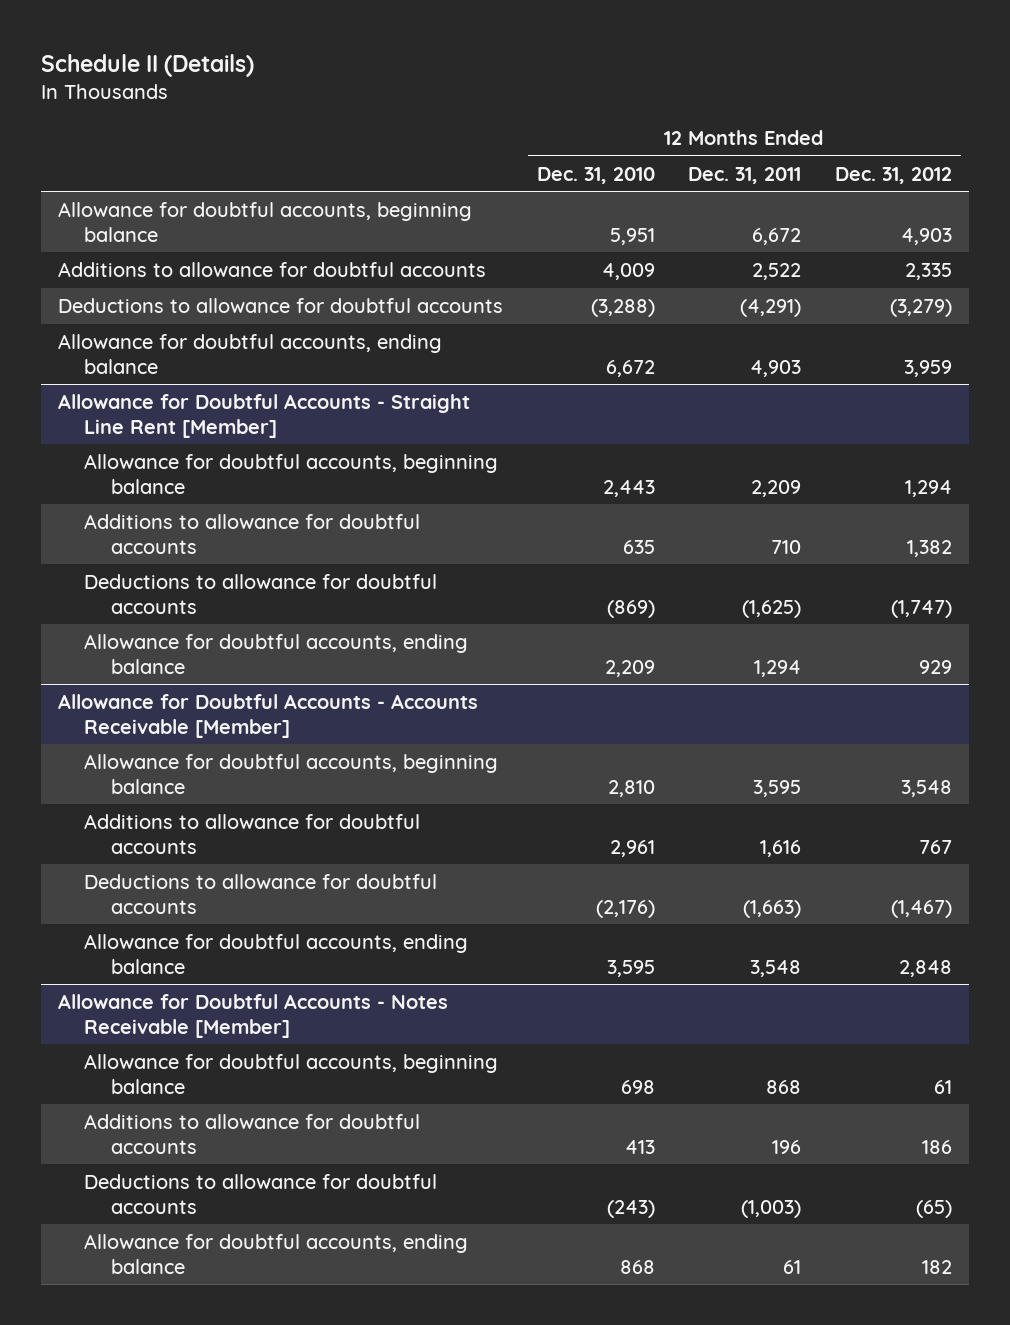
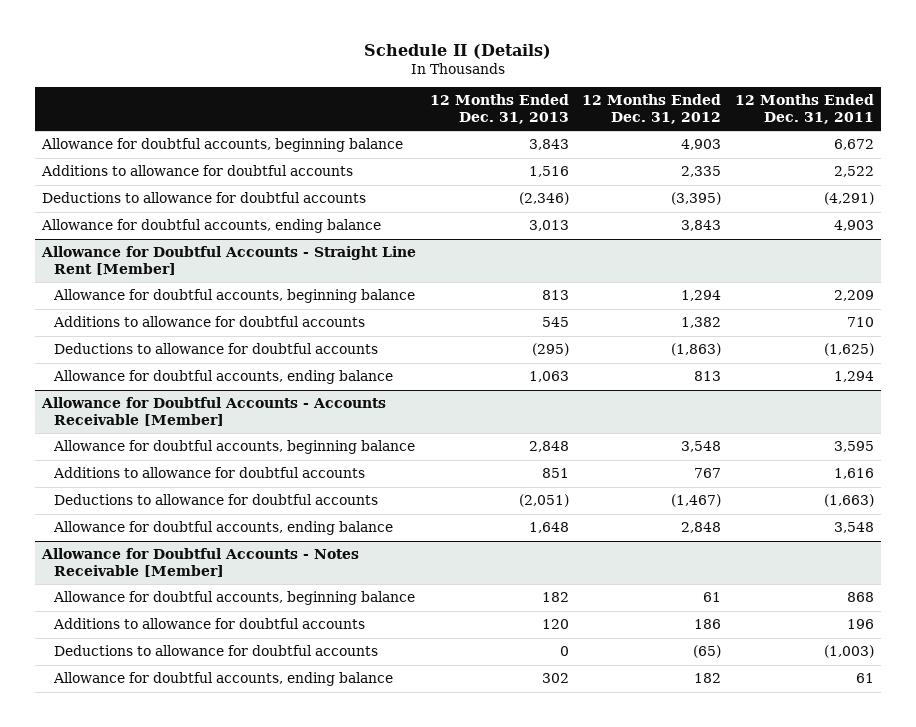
[536,166,655,184] Dec. 31, 2010 -> none
none -> [429,94,569,124] 12 Months Ended Dec. 31, 2013
[890,299,953,318] (3,279) -> [671,192,722,206] (3,395)
[904,359,953,377] 3,959 -> [681,220,722,232] 3,843
[891,599,953,618] (1,747) -> [671,343,722,357] (1,863)
[919,659,953,674] 929 -> [694,371,722,382] 813

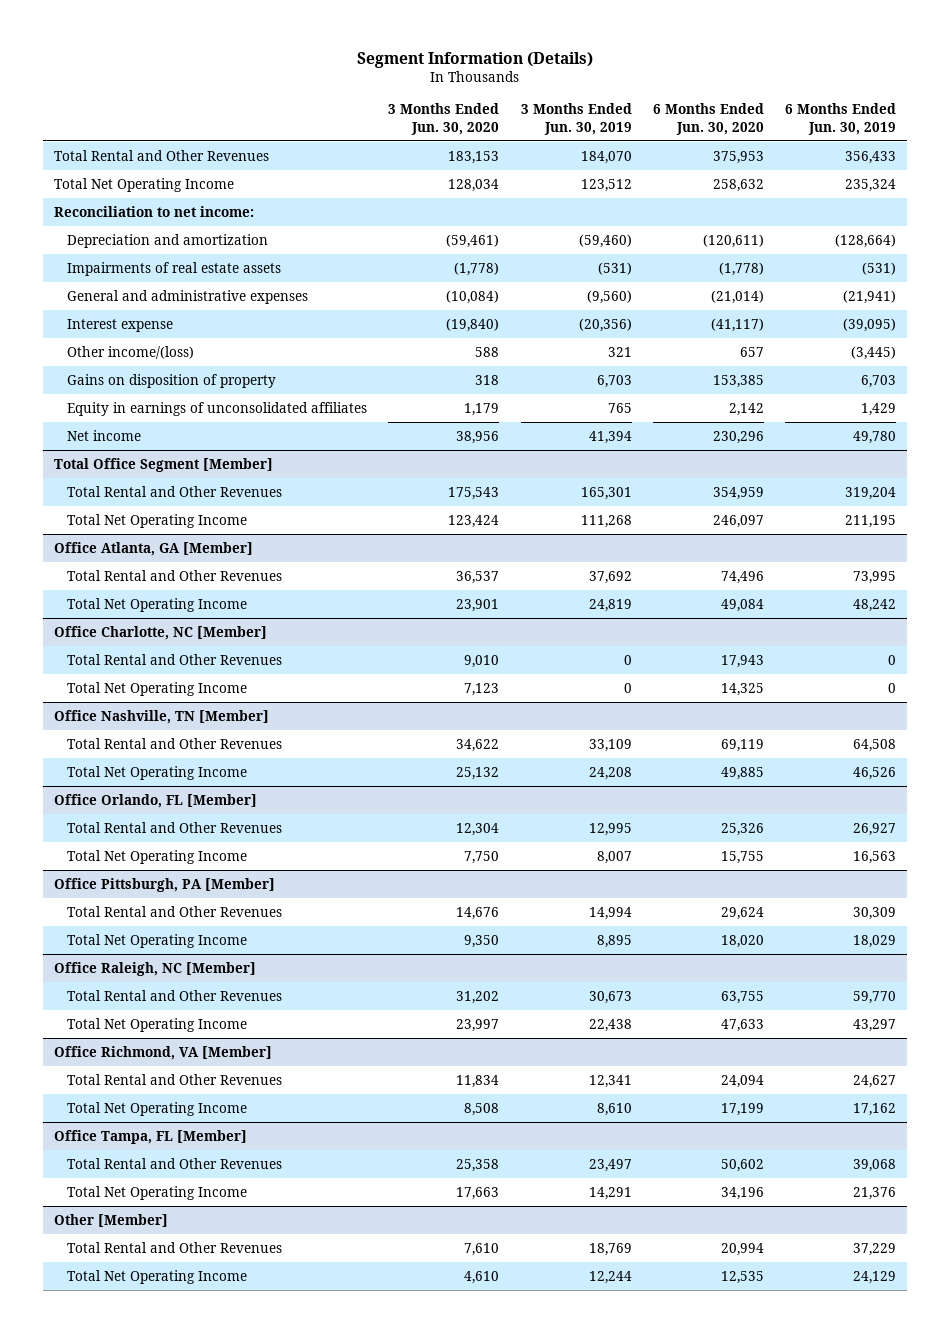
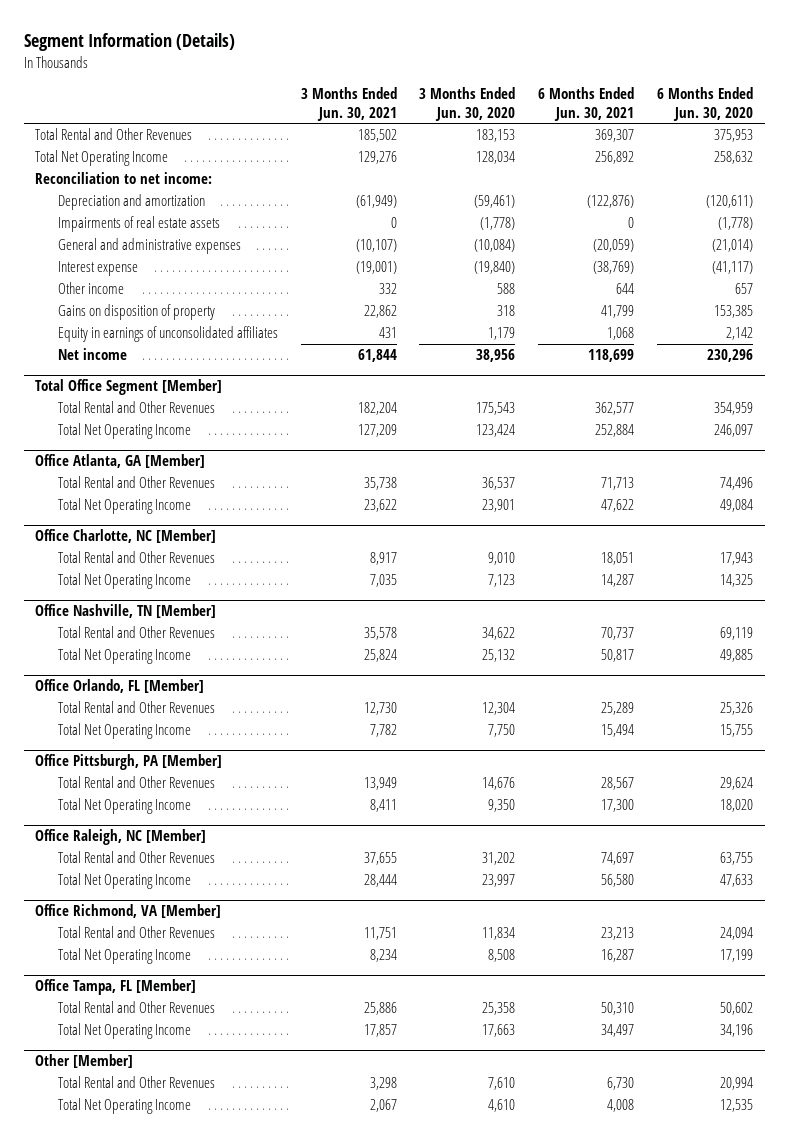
[520,103,632,135] 3 Months Ended Jun. 30, 2019 -> none
[785,103,897,135] 6 Months Ended Jun. 30, 2019 -> none
none -> [300,87,397,121] 3 Months Ended Jun. 30, 2021
none -> [538,87,635,121] 6 Months Ended Jun. 30, 2021
[67,345,195,359] Other income/(loss) -> [57,282,124,295] Other income

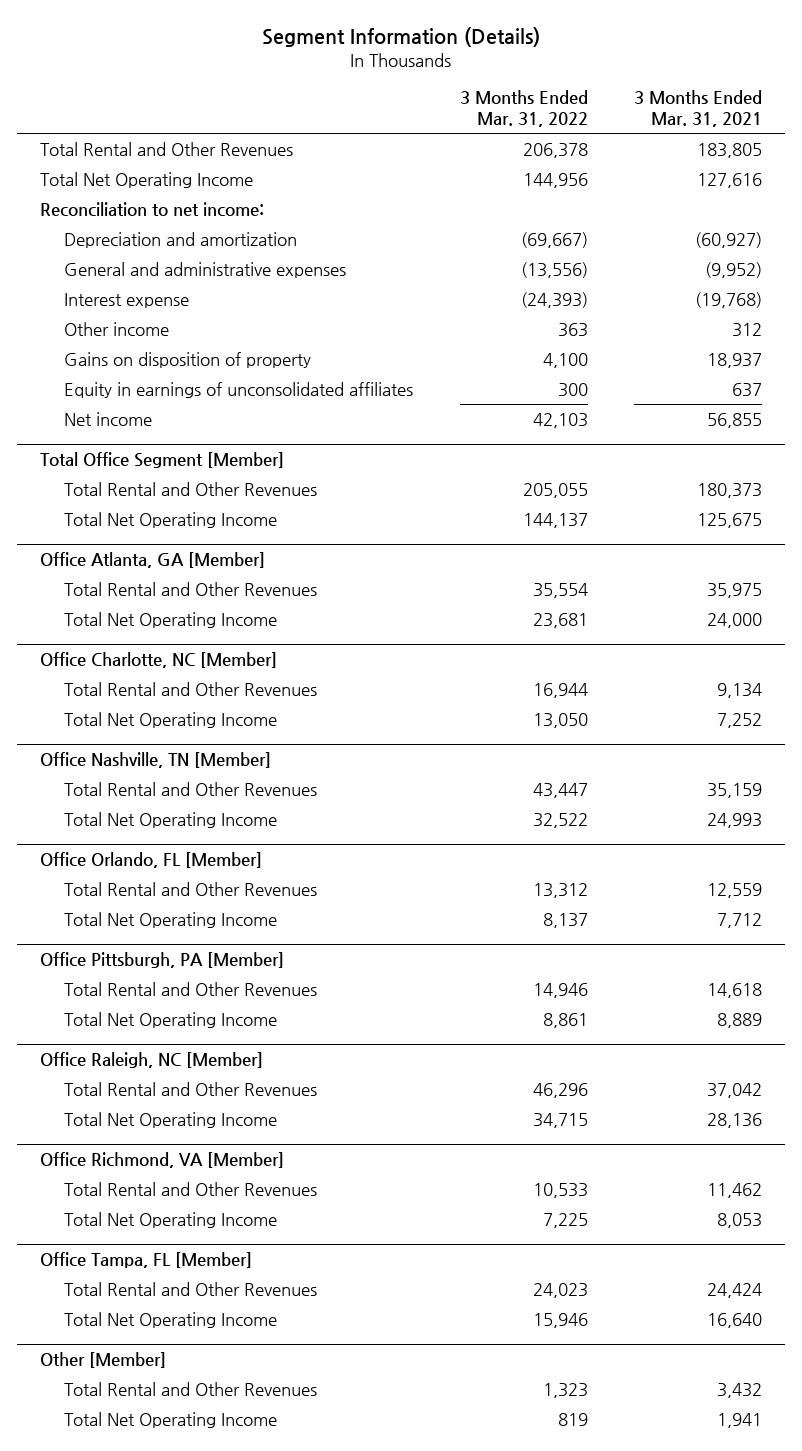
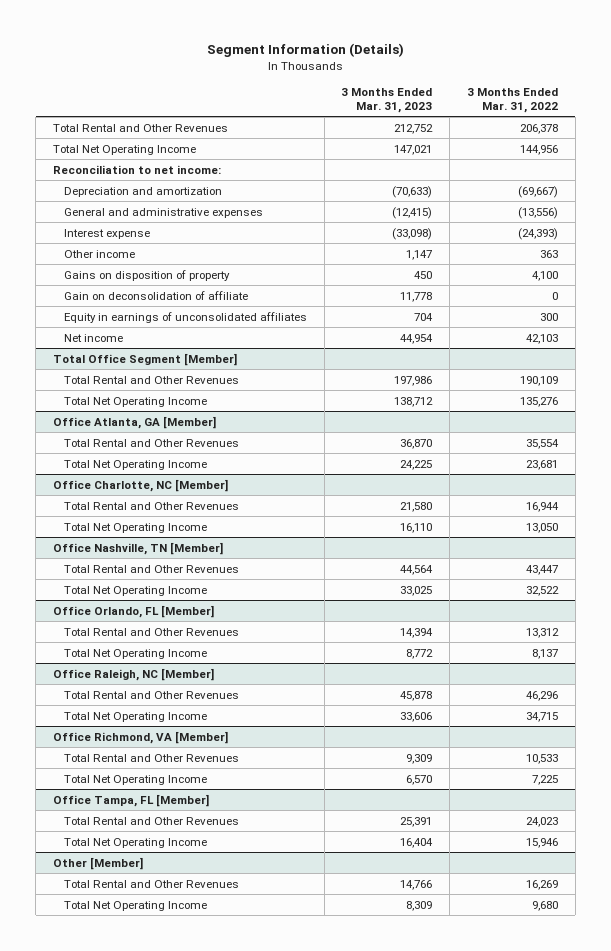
[633,90,762,128] 3 Months Ended Mar. 31, 2021 -> none
none -> [341,88,433,114] 3 Months Ended Mar. 31, 2023
none -> [63,290,248,300] Gain on deconsolidation of affiliate
[522,482,588,498] 205,055 -> [520,375,559,386] 190,109
[522,512,588,528] 144,137 -> [520,396,559,407] 135,276
[40,952,285,969] Office Pittsburgh, PA [Member] -> none
[64,981,318,996] Total Rental and Other Revenues -> none
[64,1011,278,1028] Total Net Operating Income -> none
[542,1382,588,1398] 1,323 -> [526,879,559,890] 16,269
[557,1412,588,1426] 819 -> [532,900,559,911] 9,680

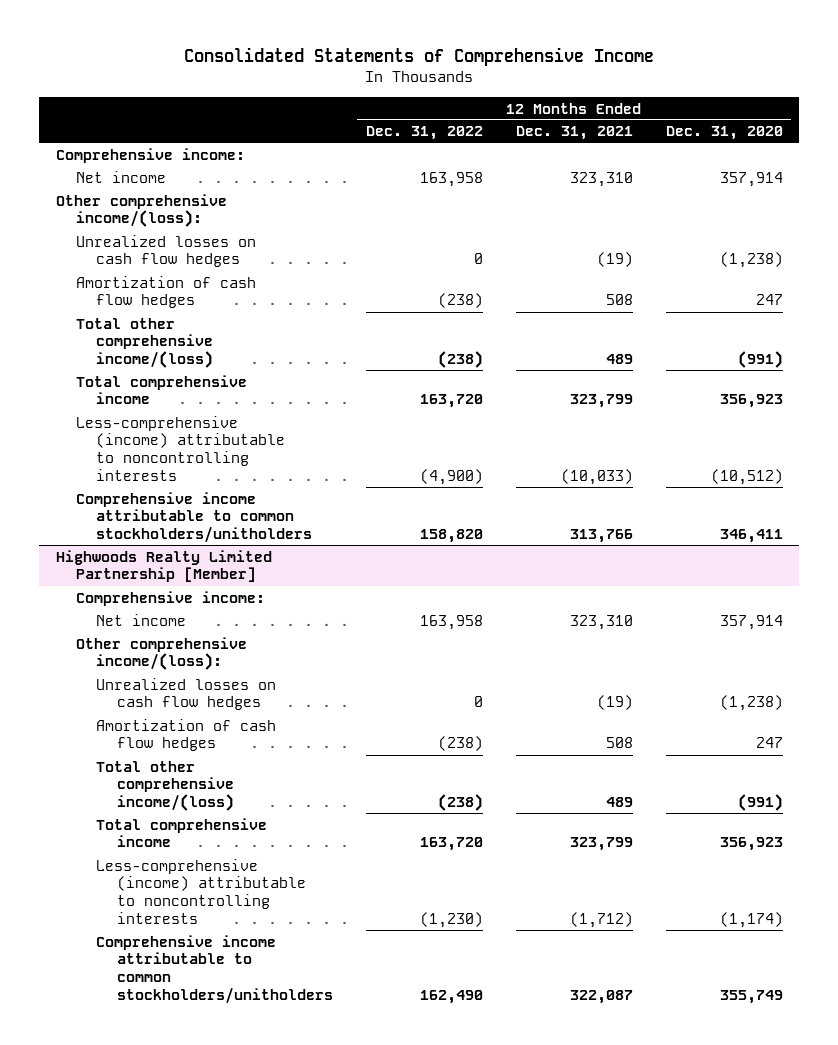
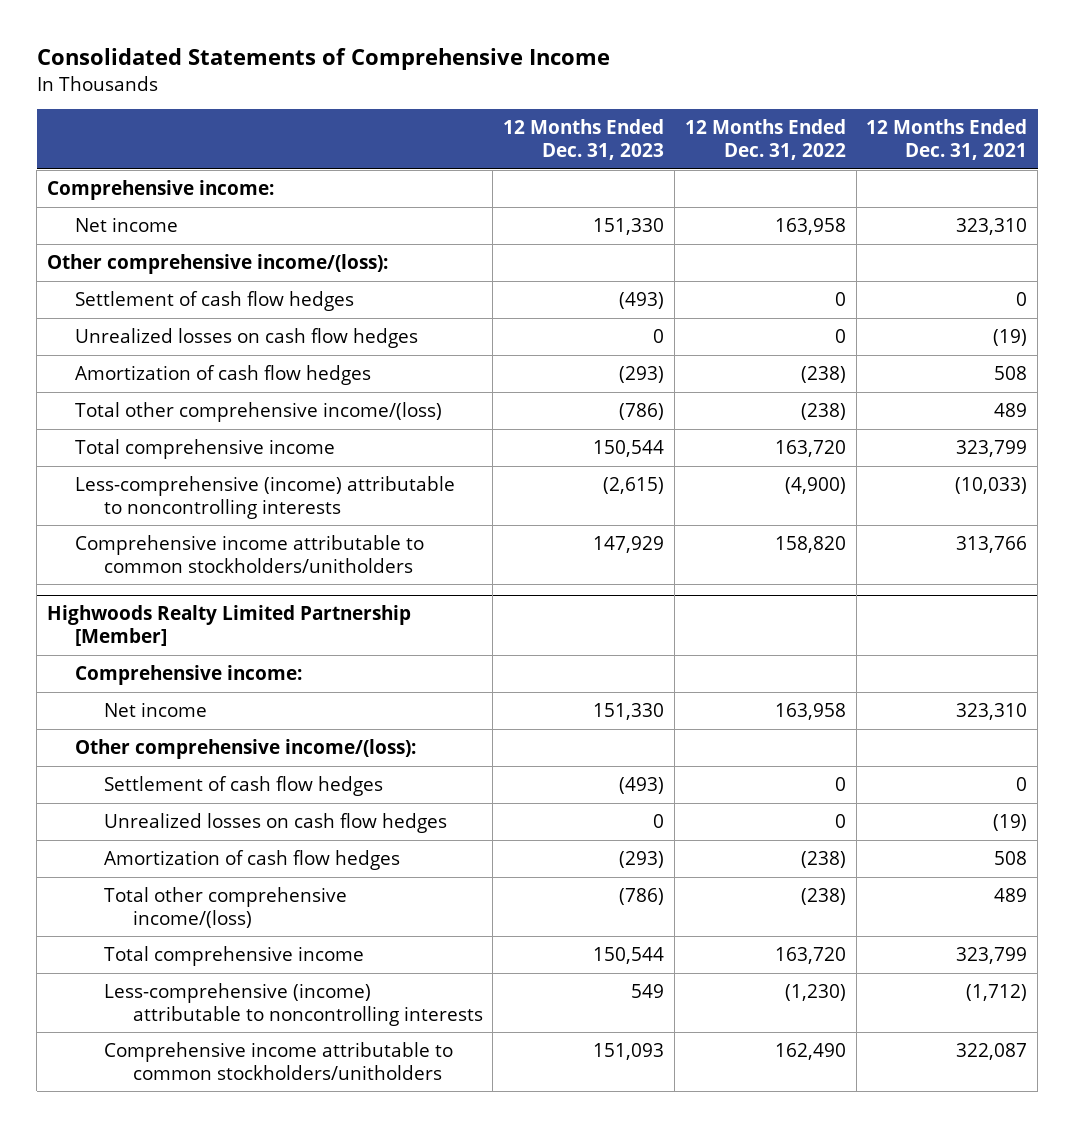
[665,126,783,141] Dec. 31, 2020 -> none
none -> [503,119,665,160] 12 Months Ended Dec. 31, 2023
none -> [75,291,355,312] Settlement of cash flow hedges
none -> [104,776,384,797] Settlement of cash flow hedges

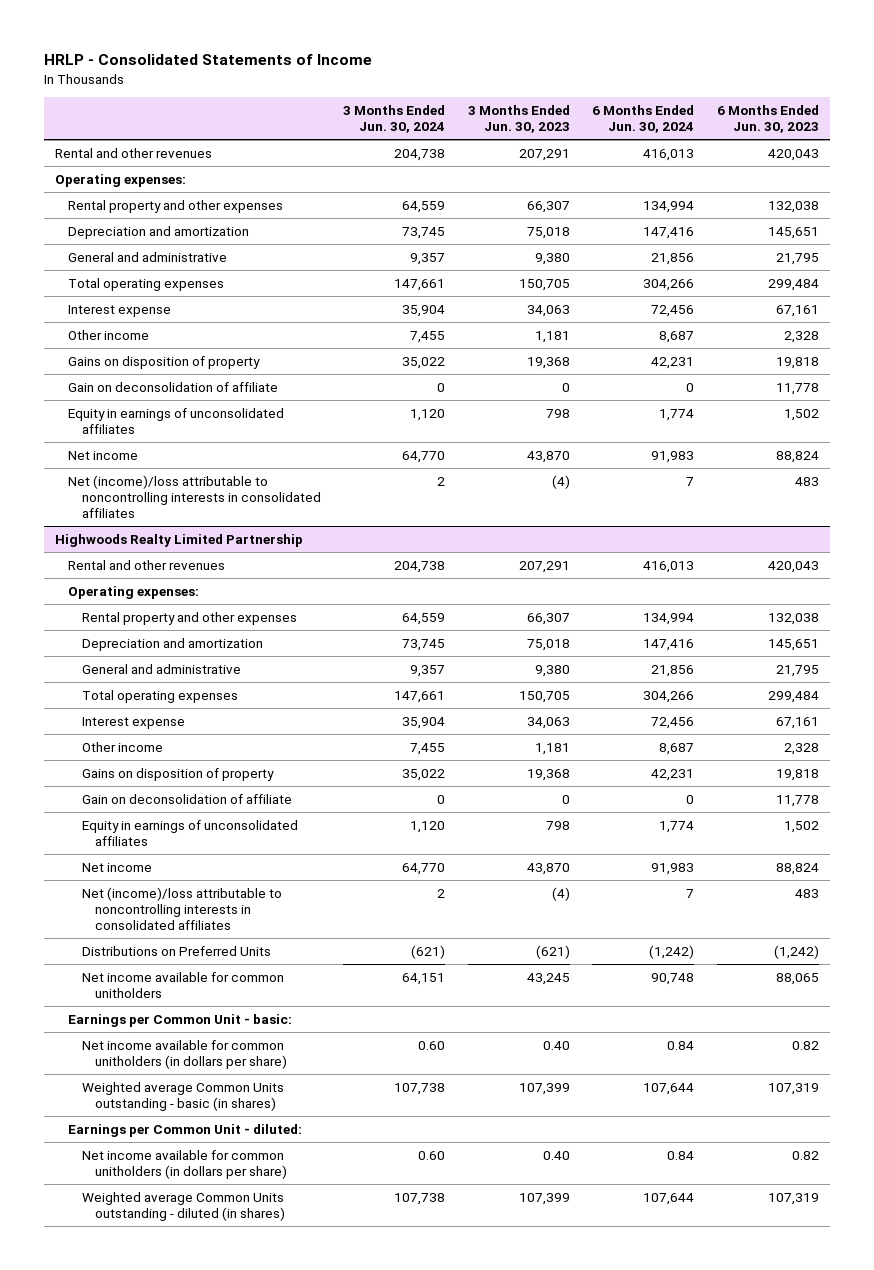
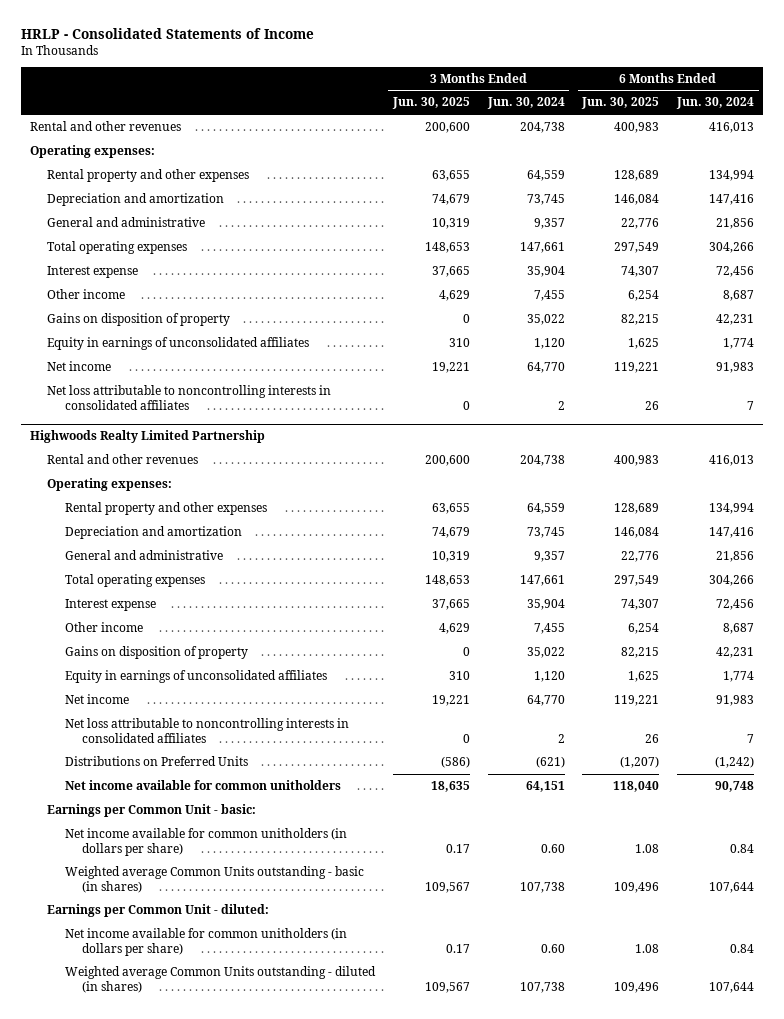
[467,105,570,134] 3 Months Ended Jun. 30, 2023 -> none
[716,105,819,134] 6 Months Ended Jun. 30, 2023 -> none
none -> [391,97,470,110] Jun. 30, 2025
none -> [581,97,660,110] Jun. 30, 2025
[68,382,279,393] Gain on deconsolidation of affiliate -> none
[68,475,321,518] Net (income)/loss attributable to noncontrolling interests in consolidated affiliates -> [47,385,332,410] Net loss attributable to noncontrolling interests in consolidated affiliates
[81,794,292,805] Gain on deconsolidation of affiliate -> none
[81,887,282,930] Net (income)/loss attributable to noncontrolling interests in consolidated affiliates -> [64,718,349,743] Net loss attributable to noncontrolling interests in consolidated affiliates

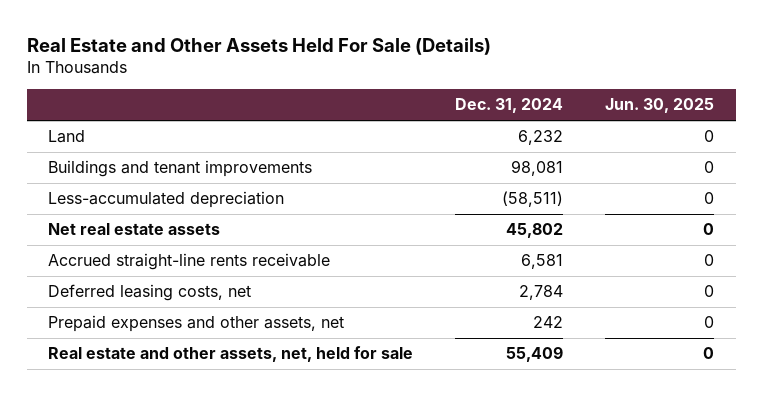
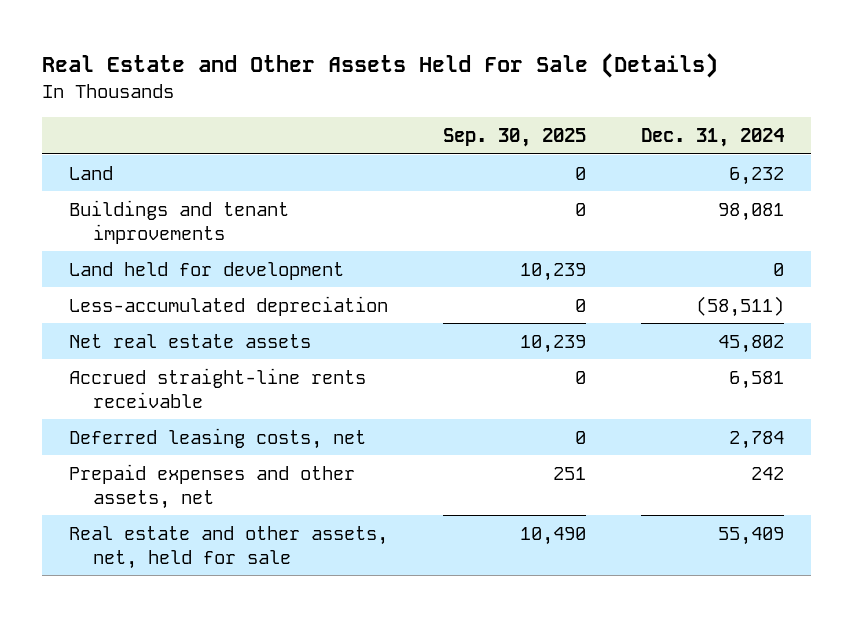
[605,98,715,114] Jun. 30, 2025 -> none
none -> [443,128,587,148] Sep. 30, 2025
none -> [69,261,345,280] Land held for development

